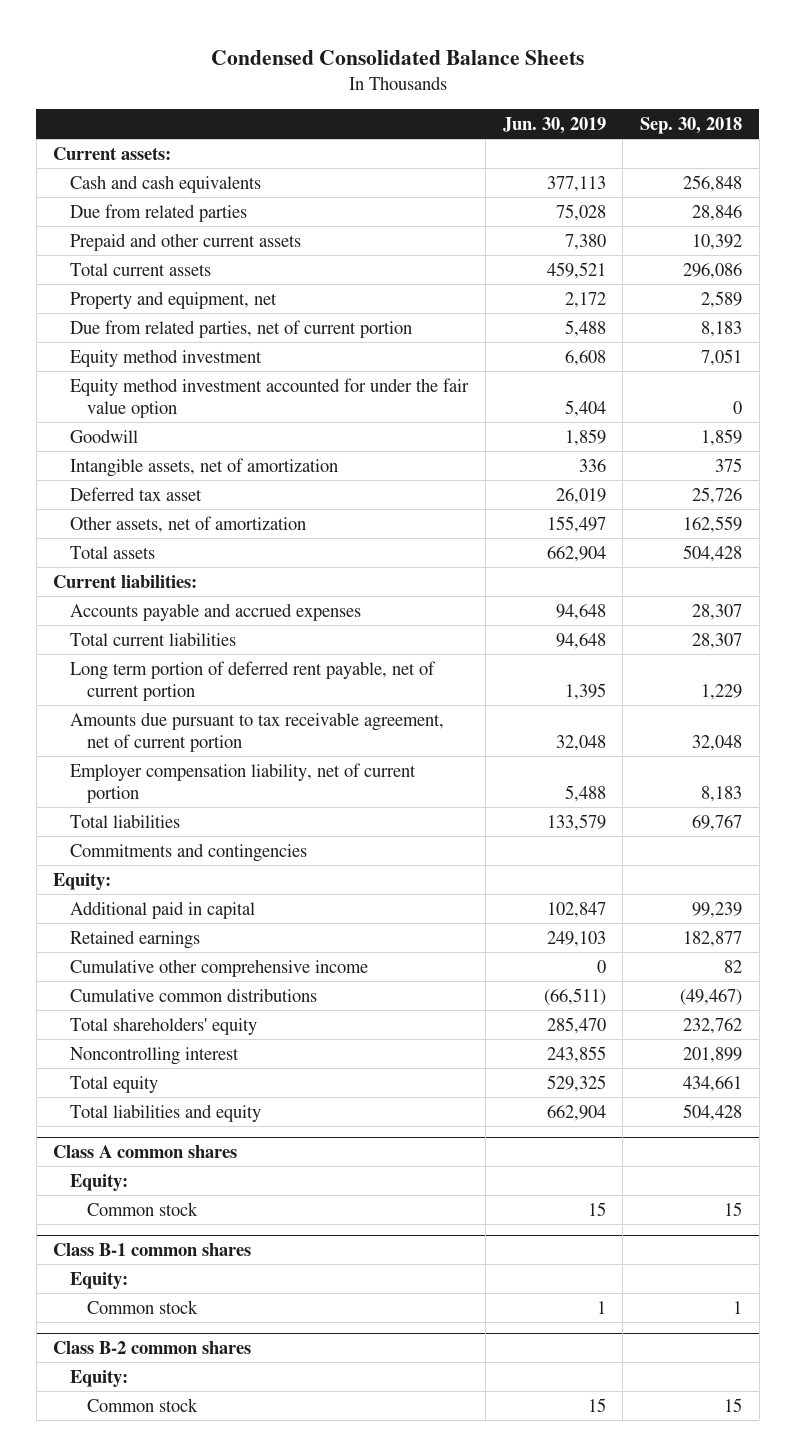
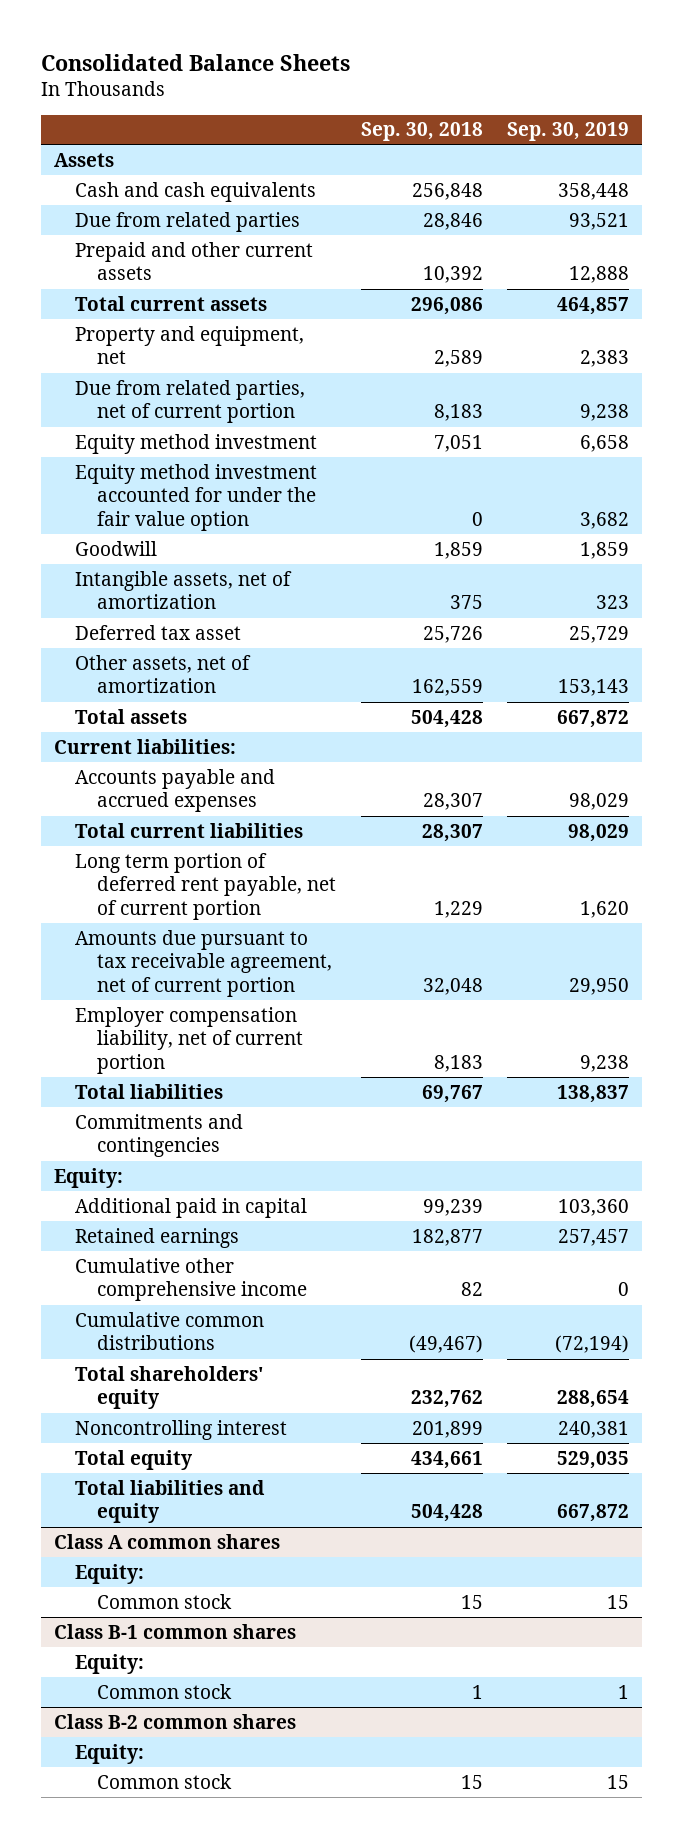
[210,50,584,66] Condensed Consolidated Balance Sheets -> [41,53,351,71] Consolidated Balance Sheets
[502,116,606,134] Jun. 30, 2019 -> none
none -> [507,122,630,142] Sep. 30, 2019
[53,146,172,160] Current assets: -> [53,152,114,167] Assets

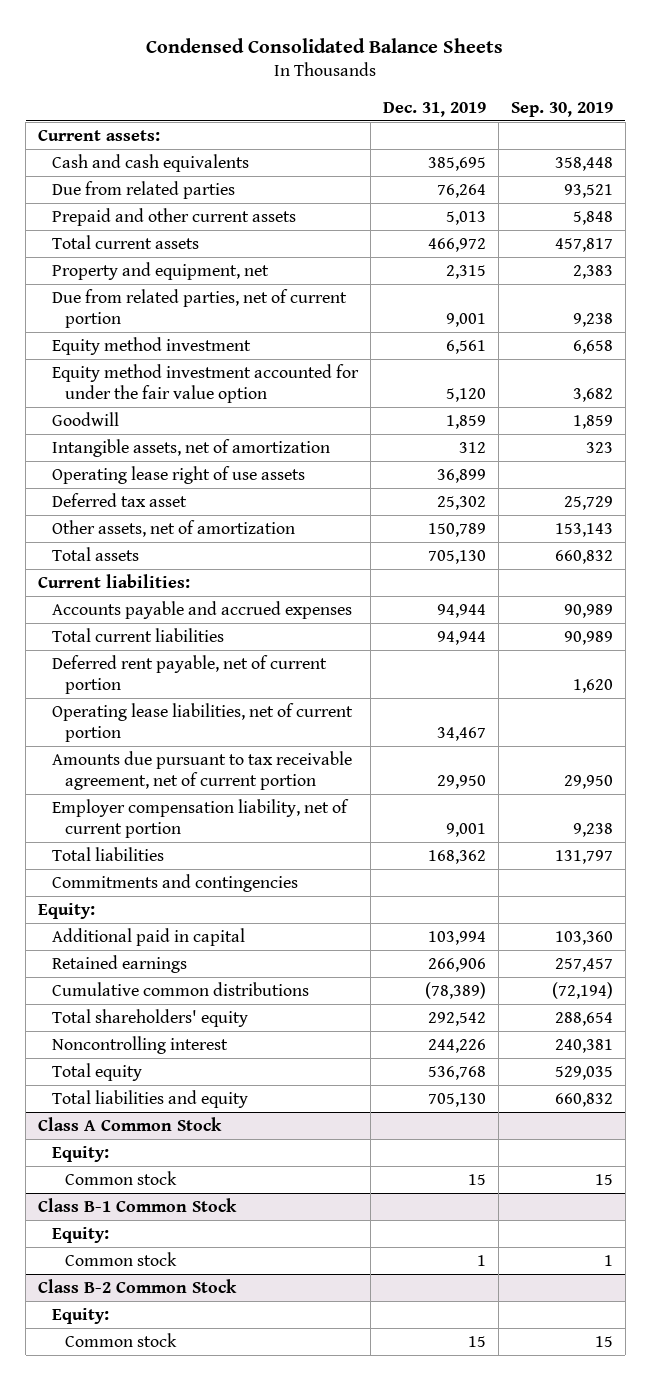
[41,53,351,71] Consolidated Balance Sheets -> [146,37,504,53] Condensed Consolidated Balance Sheets
[360,122,483,142] Sep. 30, 2018 -> none
none -> [382,101,486,117] Dec. 31, 2019
[53,152,114,167] Assets -> [38,129,161,141] Current assets:
[569,266,630,284] 12,888 -> [572,210,613,225] 5,848
[557,296,630,315] 464,857 -> [554,237,613,252] 457,817
none -> [51,465,305,484] Operating lease right of use assets
[557,709,630,728] 667,872 -> [554,549,613,564] 660,832
[569,793,630,811] 98,029 -> [563,603,613,618] 90,989
[568,823,630,842] 98,029 -> [563,630,613,645] 90,989
[75,852,337,921] Long term portion of deferred rent payable, net of current portion -> [51,654,327,695] Deferred rent payable, net of current portion
none -> [51,702,353,743] Operating lease liabilities, net of current portion
[557,1084,630,1103] 138,837 -> [554,849,613,864] 131,797
[75,1257,308,1302] Cumulative other comprehensive income -> none
[557,1504,630,1523] 667,872 -> [554,1092,613,1107] 660,832
[53,1533,280,1549] Class A common shares -> [38,1116,223,1131] Class A Common Stock
[53,1623,296,1639] Class B-1 common shares -> [38,1197,238,1212] Class B-1 Common Stock
[53,1713,296,1729] Class B-2 common shares -> [38,1278,238,1293] Class B-2 Common Stock

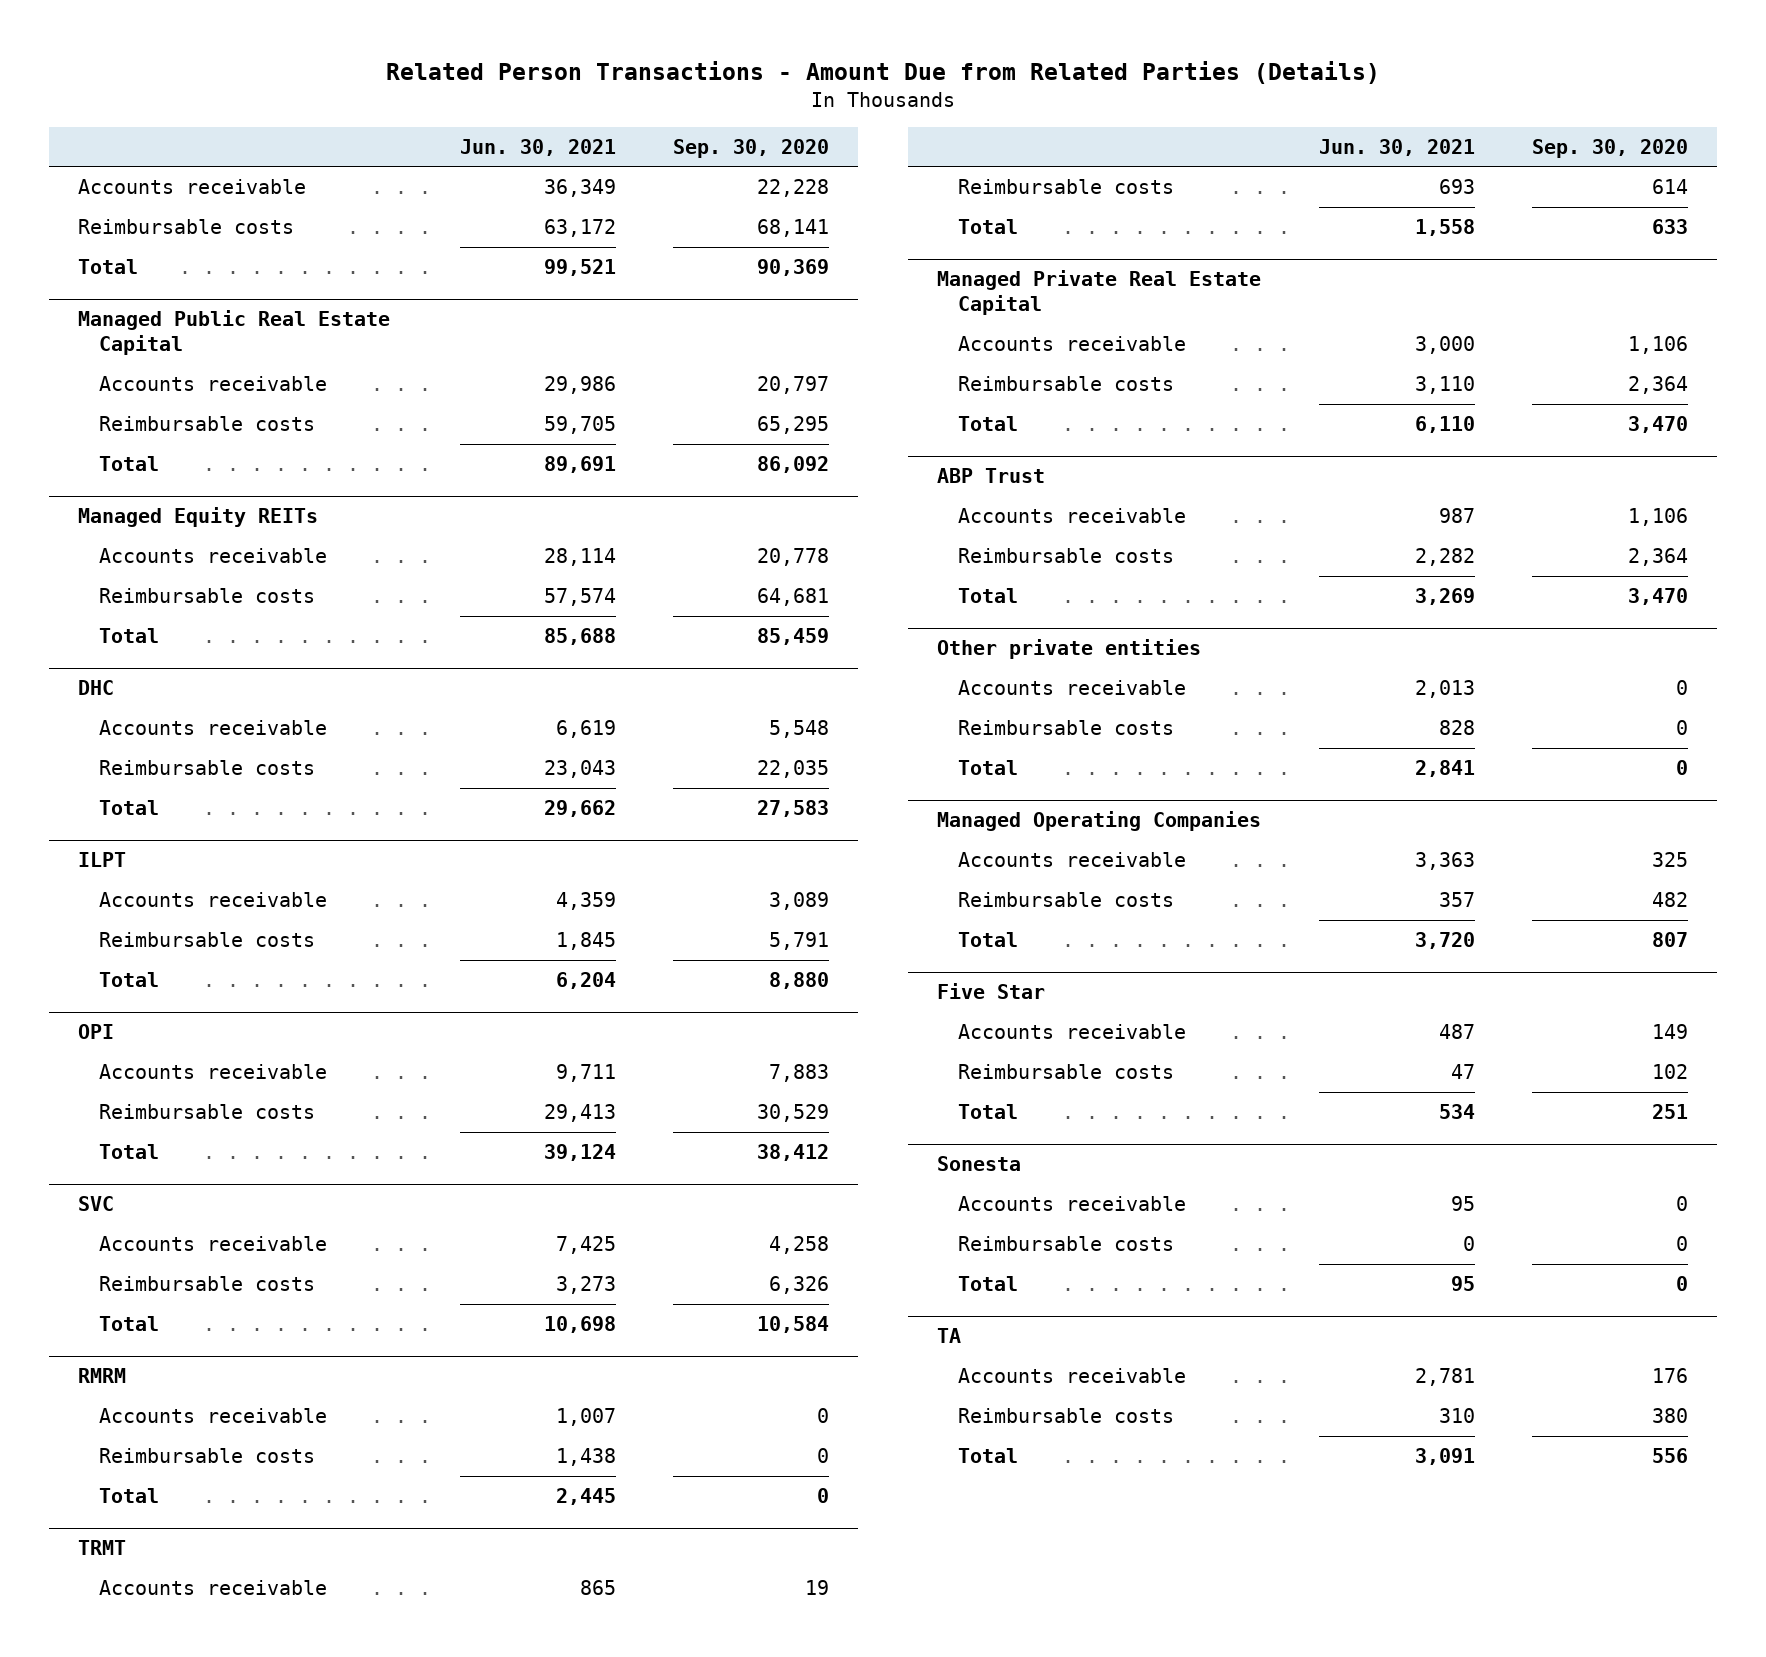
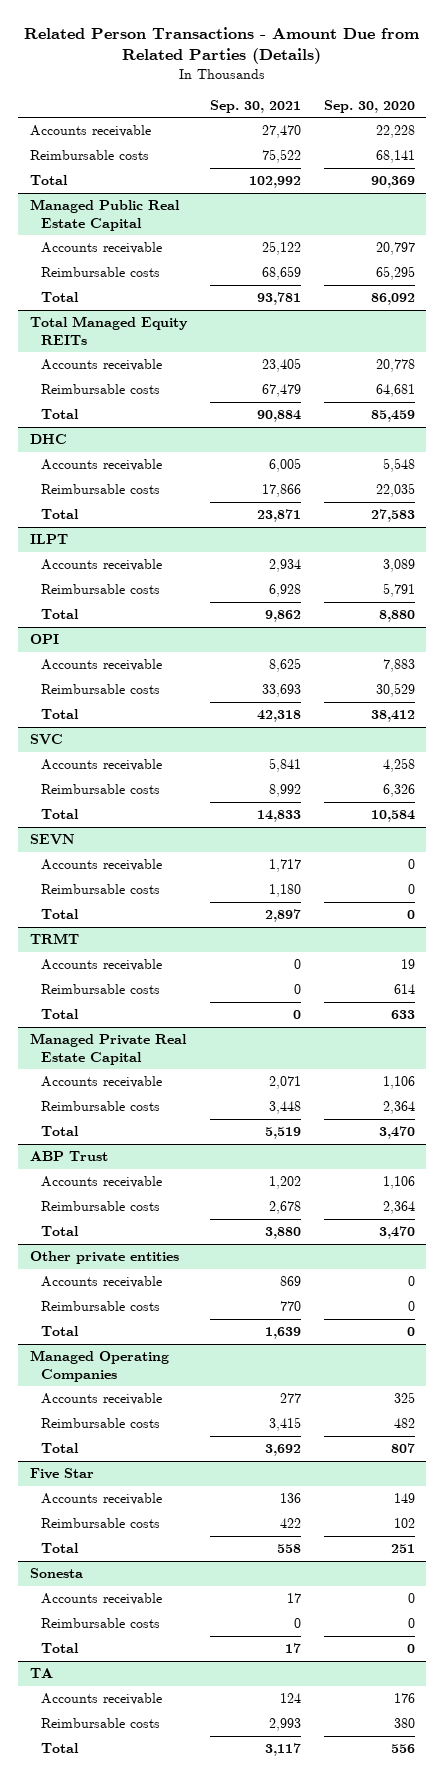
[459,138,616,156] Jun. 30, 2021 -> none
none -> [209,99,301,113] Sep. 30, 2021
[77,507,318,528] Managed Equity REITs -> [29,316,188,345] Total Managed Equity REITs
[77,1368,126,1384] RMRM -> none
none -> [29,834,75,846] SEVN

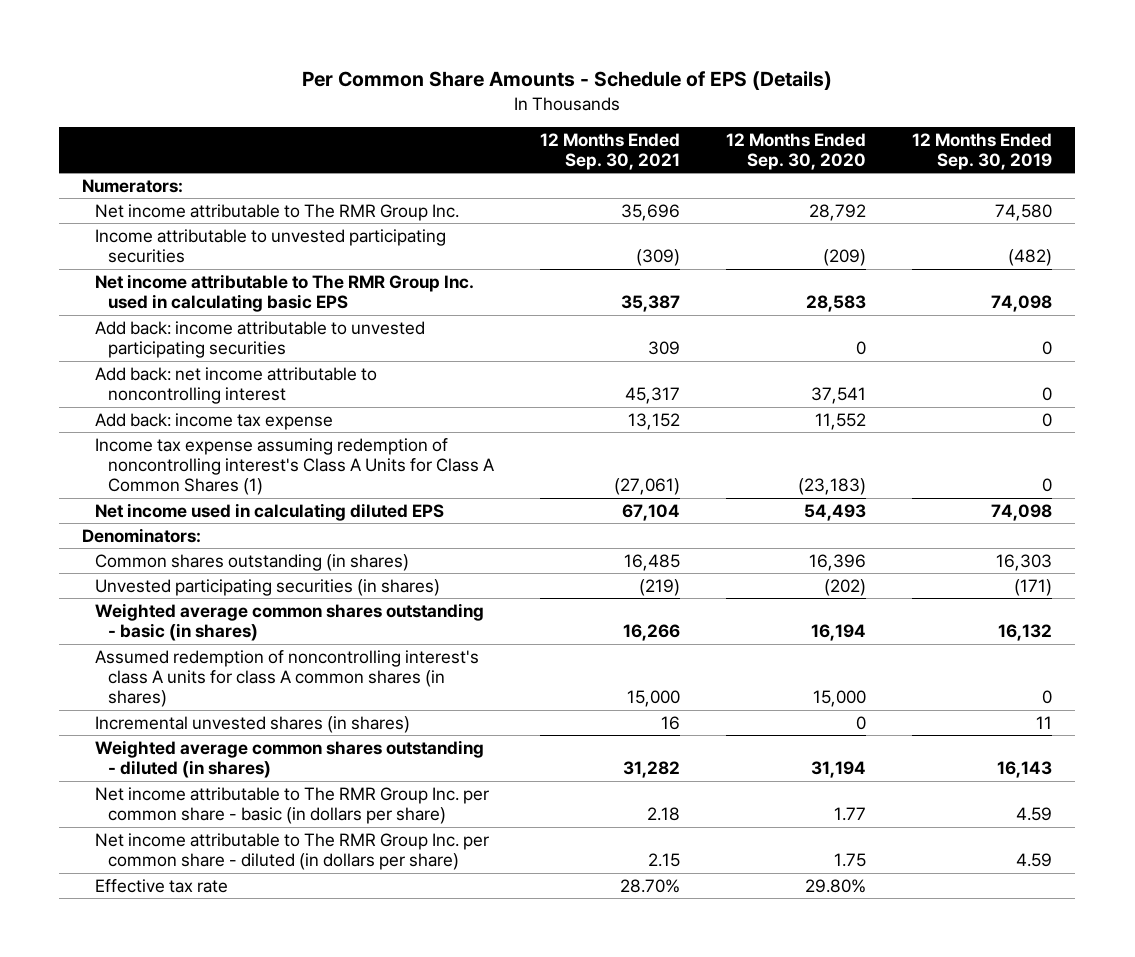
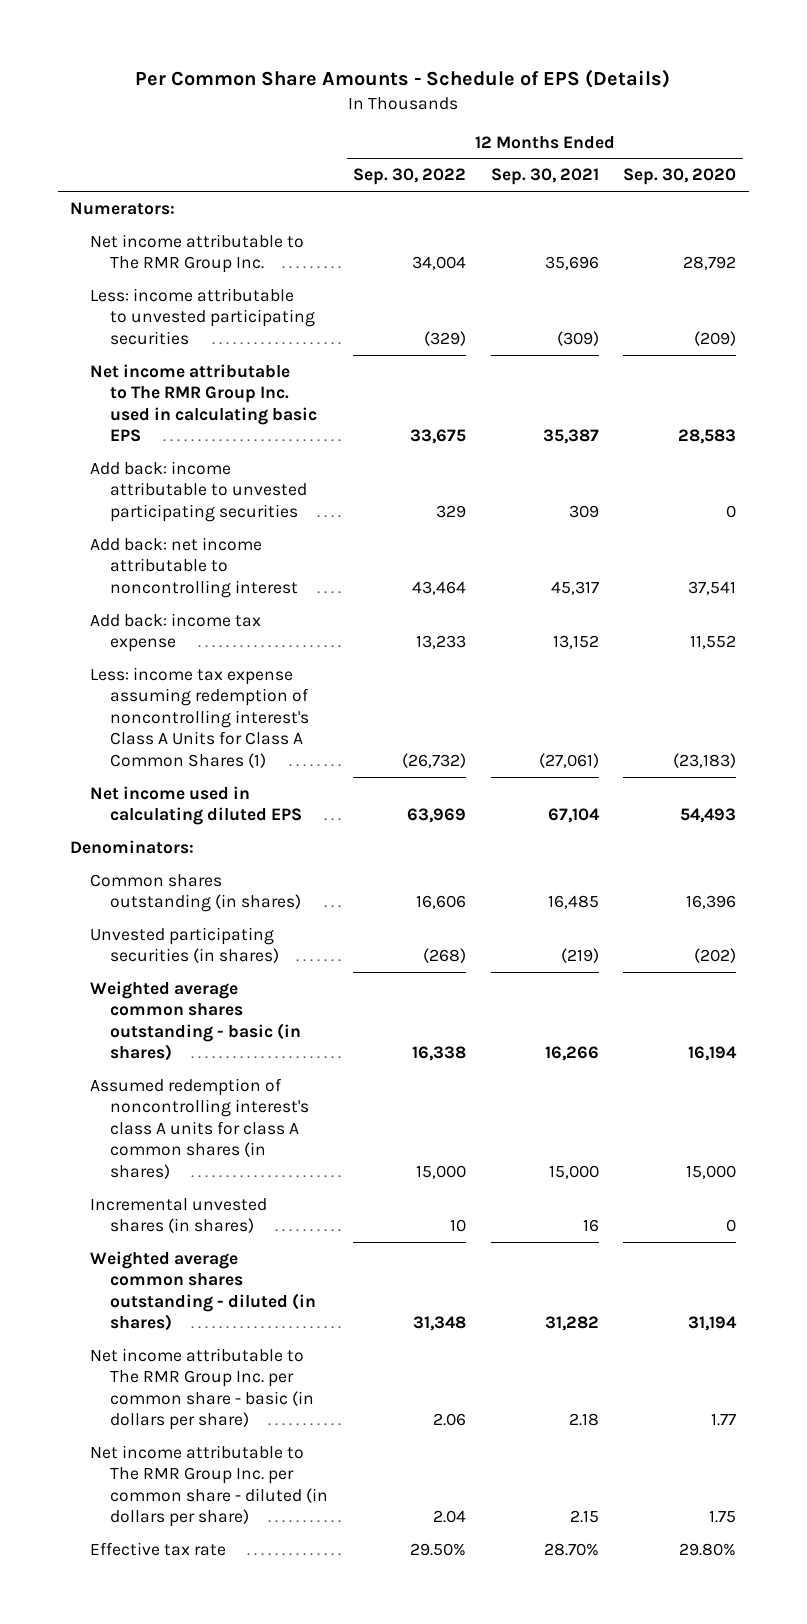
[912,132,1053,170] 12 Months Ended Sep. 30, 2019 -> none
none -> [353,168,467,186] Sep. 30, 2022
[95,228,447,264] Income attributable to unvested participating securities -> [90,287,316,345] Less: income attributable to unvested participating securities
[95,437,494,496] Income tax expense assuming redemption of noncontrolling interest's Class A Units for Class A Common Shares (1) -> [90,666,310,768] Less: income tax expense assuming redemption of noncontrolling interest's Class A Units for Class A Common Shares (1)

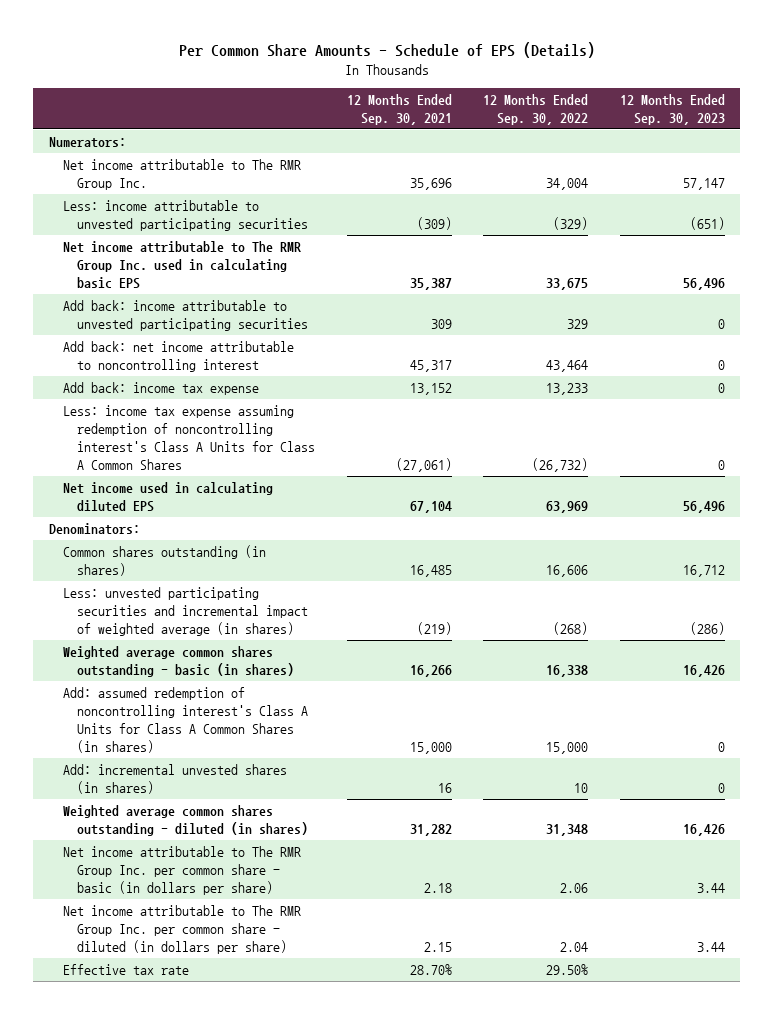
[623,168,737,186] Sep. 30, 2020 -> none
none -> [619,93,725,125] 12 Months Ended Sep. 30, 2023
[90,666,310,768] Less: income tax expense assuming redemption of noncontrolling interest's Class A Units for Class A Common Shares (1) -> [62,404,316,471] Less: income tax expense assuming redemption of noncontrolling interest's Class A Units for Class A Common Shares
[90,926,280,964] Unvested participating securities (in shares) -> [62,586,309,637] Less: unvested participating securities and incremental impact of weighted average (in shares)
[90,1077,310,1179] Assumed redemption of noncontrolling interest's class A units for class A common shares (in shares) -> [62,686,309,754] Add: assumed redemption of noncontrolling interest's Class A Units for Class A Common Shares (in shares)
[90,1197,268,1234] Incremental unvested shares (in shares) -> [62,763,287,795] Add: incremental unvested shares (in shares)

